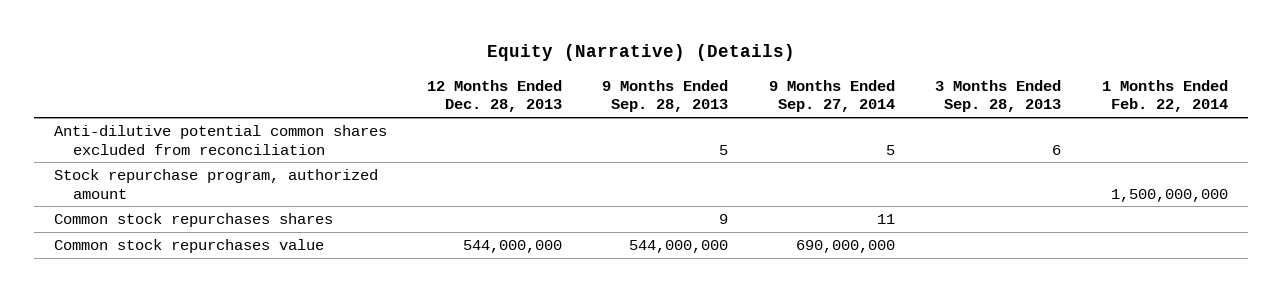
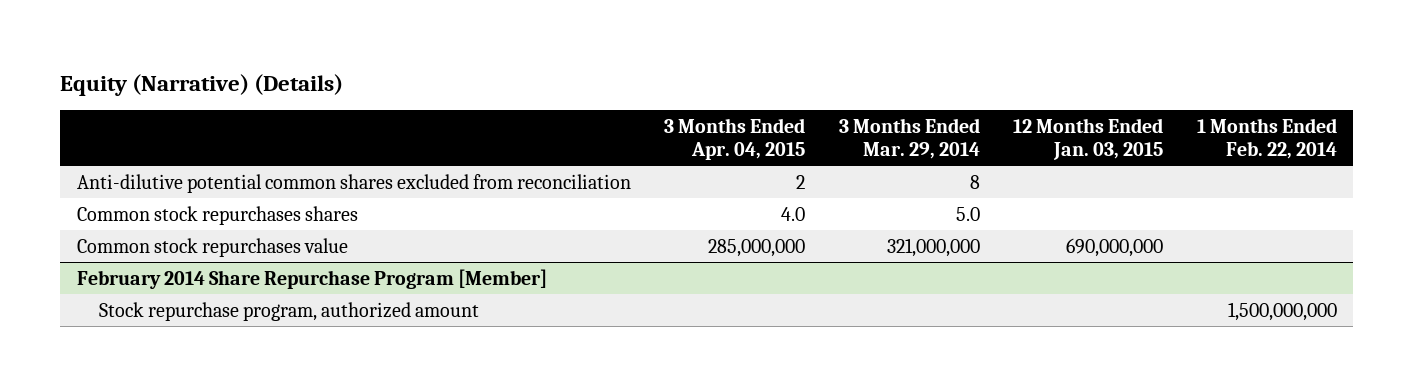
[427,79,563,113] 12 Months Ended Dec. 28, 2013 -> none
[602,79,729,113] 9 Months Ended Sep. 28, 2013 -> none
[768,79,895,113] 9 Months Ended Sep. 27, 2014 -> none
[935,79,1062,113] 3 Months Ended Sep. 28, 2013 -> none
none -> [664,117,806,161] 3 Months Ended Apr. 04, 2015
none -> [838,117,980,160] 3 Months Ended Mar. 29, 2014
none -> [1013,117,1164,161] 12 Months Ended Jan. 03, 2015
[53,168,378,199] Stock repurchase program, authorized amount -> none
none -> [76,268,547,289] February 2014 Share Repurchase Program [Member]
none -> [98,301,479,321] Stock repurchase program, authorized amount

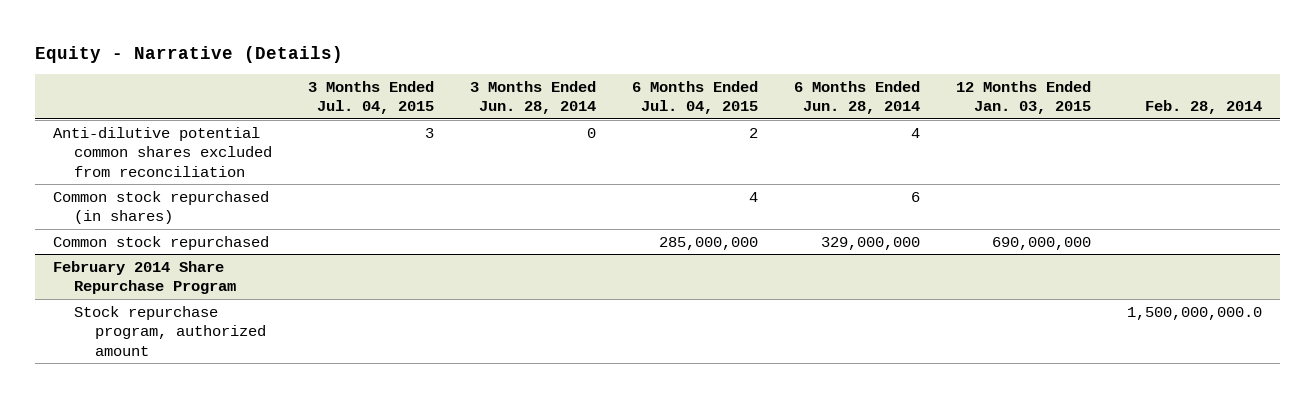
[60,73,344,96] Equity (Narrative) (Details) -> [34,45,343,63] Equity - Narrative (Details)
[664,117,806,161] 3 Months Ended Apr. 04, 2015 -> none
[838,117,980,160] 3 Months Ended Mar. 29, 2014 -> none
[1196,117,1337,160] 1 Months Ended Feb. 22, 2014 -> none
none -> [307,80,434,115] 3 Months Ended Jul. 04, 2015
none -> [469,80,596,115] 3 Months Ended Jun. 28, 2014
none -> [632,80,759,115] 6 Months Ended Jul. 04, 2015
none -> [794,80,921,115] 6 Months Ended Jun. 28, 2014
none -> [1145,100,1263,115] Feb. 28, 2014
[76,205,358,225] Common stock repurchases shares -> [52,190,269,225] Common stock repurchased (in shares)
[76,237,348,257] Common stock repurchases value -> [52,235,269,250] Common stock repurchased
[76,268,547,289] February 2014 Share Repurchase Program [Member] -> [52,260,236,295] February 2014 Share Repurchase Program

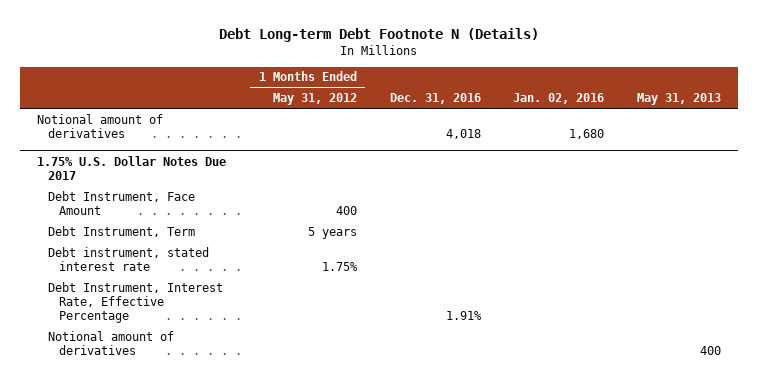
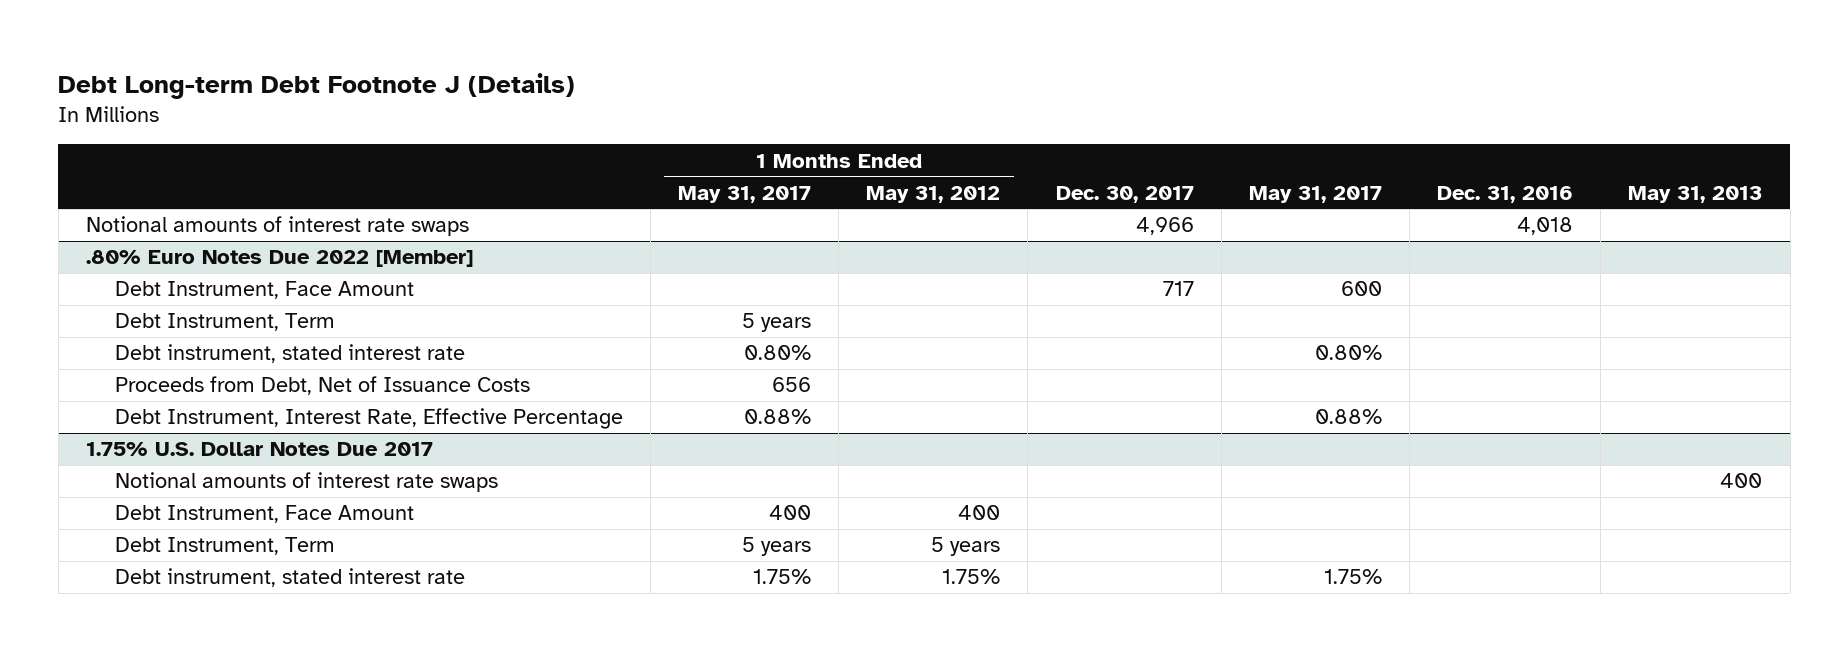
[219,27,540,42] Debt Long-term Debt Footnote N (Details) -> [58,72,576,99] Debt Long-term Debt Footnote J (Details)
[513,93,605,105] Jan. 02, 2016 -> none
none -> [677,185,811,203] May 31, 2017
none -> [1055,185,1194,203] Dec. 30, 2017
none -> [1248,185,1382,203] May 31, 2017
[36,113,163,138] Notional amount of derivatives -> [86,216,470,237] Notional amounts of interest rate swaps
none -> [86,250,474,268] .80% Euro Notes Due 2022 [Member]
none -> [114,281,414,300] Debt Instrument, Face Amount
none -> [114,313,335,332] Debt Instrument, Term
none -> [114,344,465,364] Debt instrument, stated interest rate
none -> [114,376,530,396] Proceeds from Debt, Net of Issuance Costs
none -> [114,408,623,430] Debt Instrument, Interest Rate, Effective Percentage
none -> [114,472,498,493] Notional amounts of interest rate swaps
[47,281,223,323] Debt Instrument, Interest Rate, Effective Percentage -> none
[47,330,174,355] Notional amount of derivatives -> none

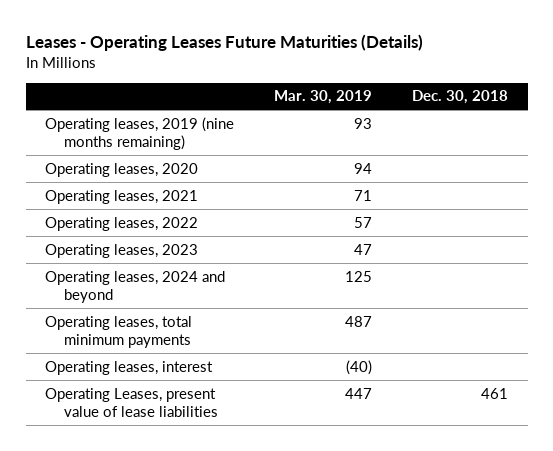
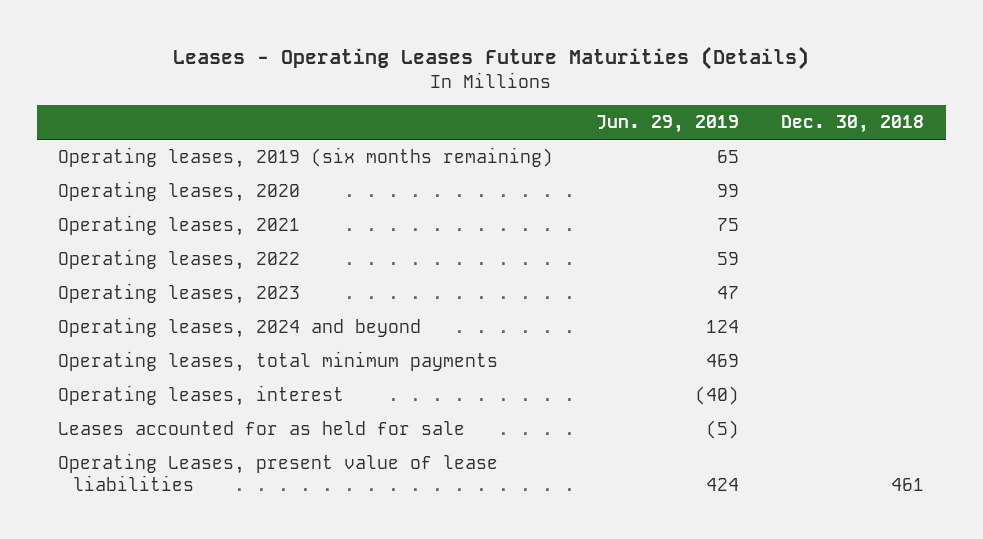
[274,90,373,105] Mar. 30, 2019 -> none
none -> [595,115,739,134] Jun. 29, 2019
[45,116,235,150] Operating leases, 2019 (nine months remaining) -> [58,147,554,169] Operating leases, 2019 (six months remaining)
none -> [58,421,466,436] Leases accounted for as held for sale

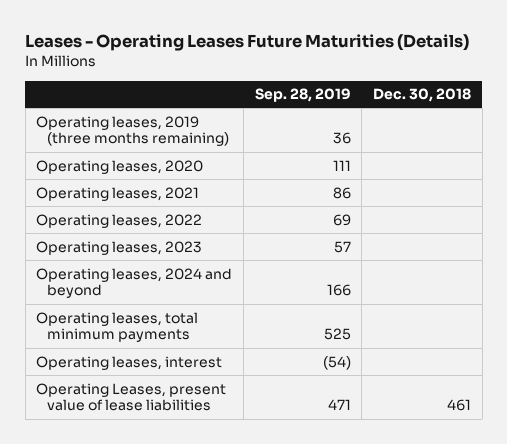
[595,115,739,134] Jun. 29, 2019 -> none
none -> [254,88,351,103] Sep. 28, 2019
[58,147,554,169] Operating leases, 2019 (six months remaining) -> [36,115,230,147] Operating leases, 2019 (three months remaining)
[58,421,466,436] Leases accounted for as held for sale -> none

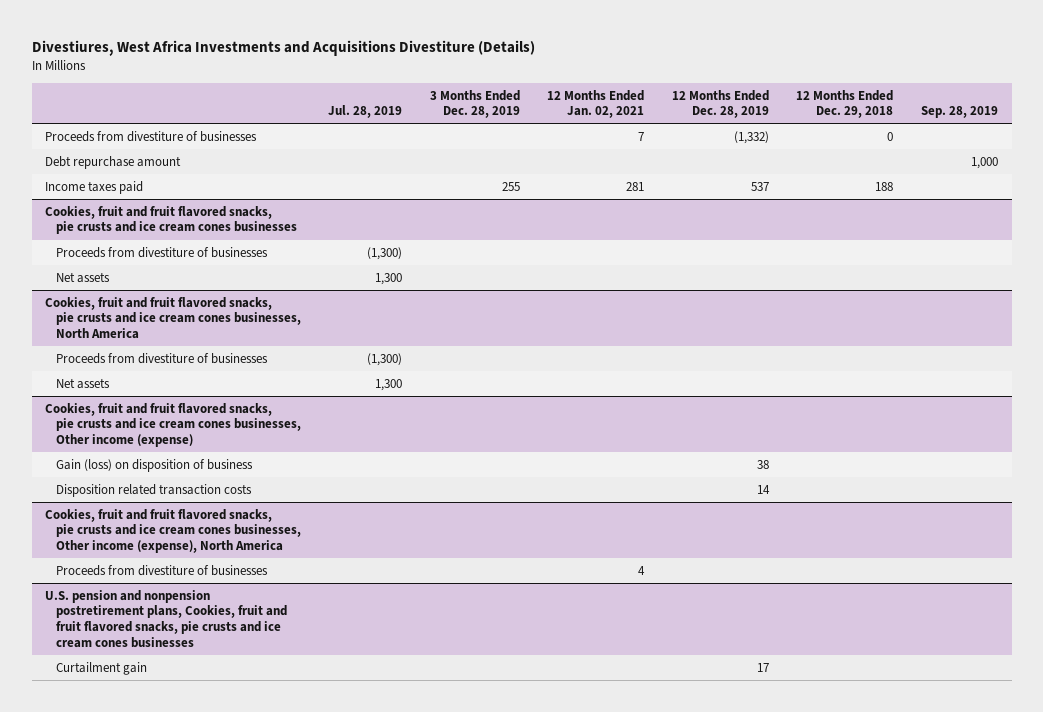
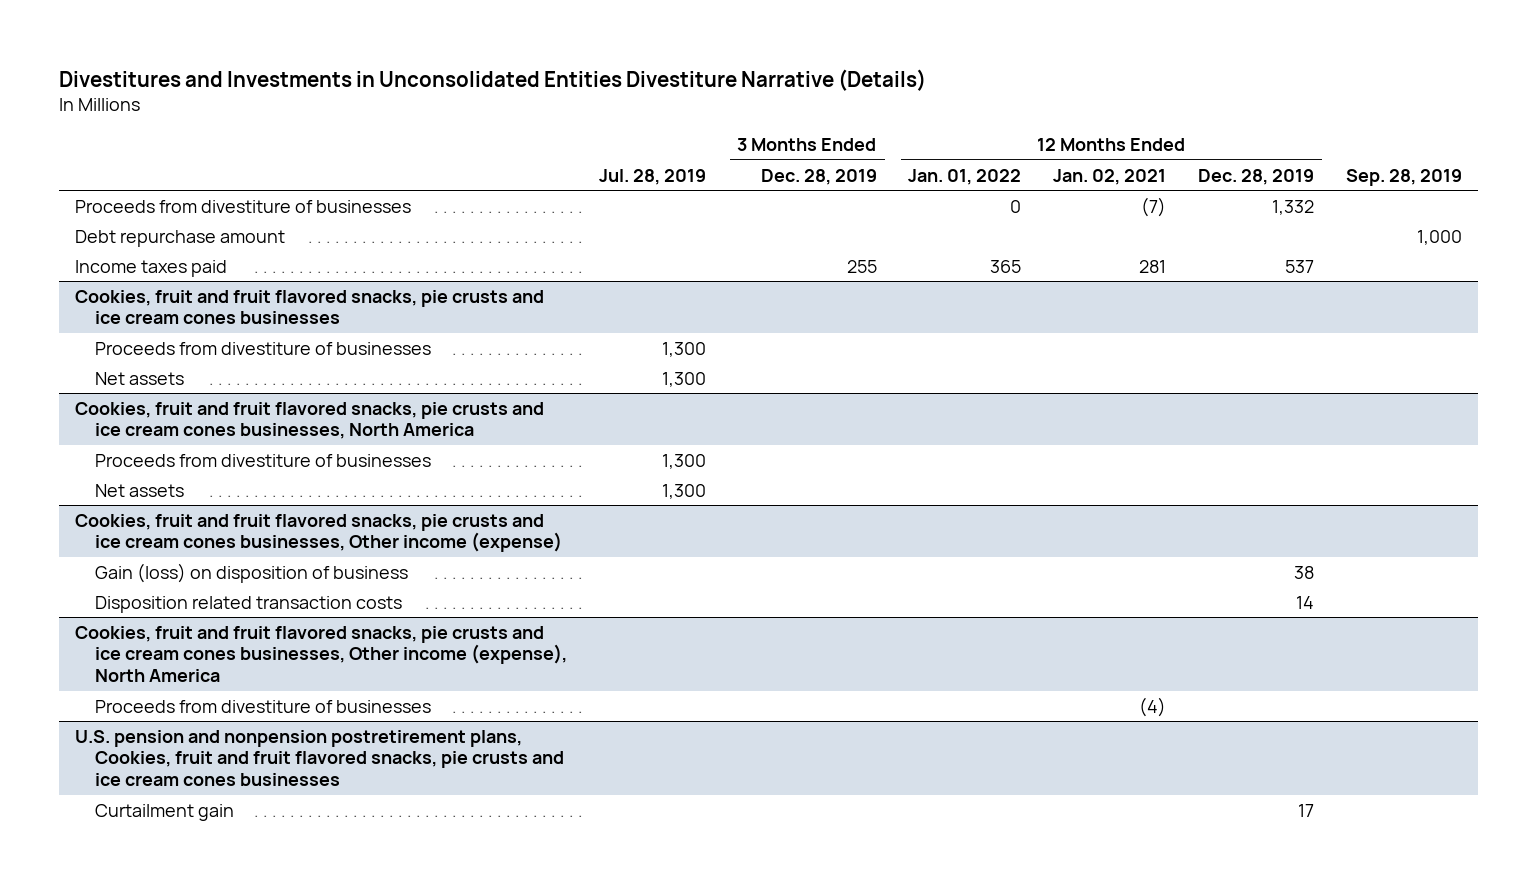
[31,39,535,56] Divestiures, West Africa Investments and Acquisitions Divestiture (Details) -> [59,69,927,92] Divestitures and Investments in Unconsolidated Entities Divestiture Narrative (Details)
[796,89,894,119] 12 Months Ended Dec. 29, 2018 -> none
none -> [908,168,1022,185] Jan. 01, 2022
[638,131,645,141] 7 -> [1141,196,1167,217] (7)
[733,130,769,144] (1,332) -> [1272,199,1315,215] 1,332
[367,246,403,260] (1,300) -> [661,341,706,357] 1,300
[367,352,403,366] (1,300) -> [661,453,706,469] 1,300
[638,565,646,575] 4 -> [1139,696,1167,717] (4)

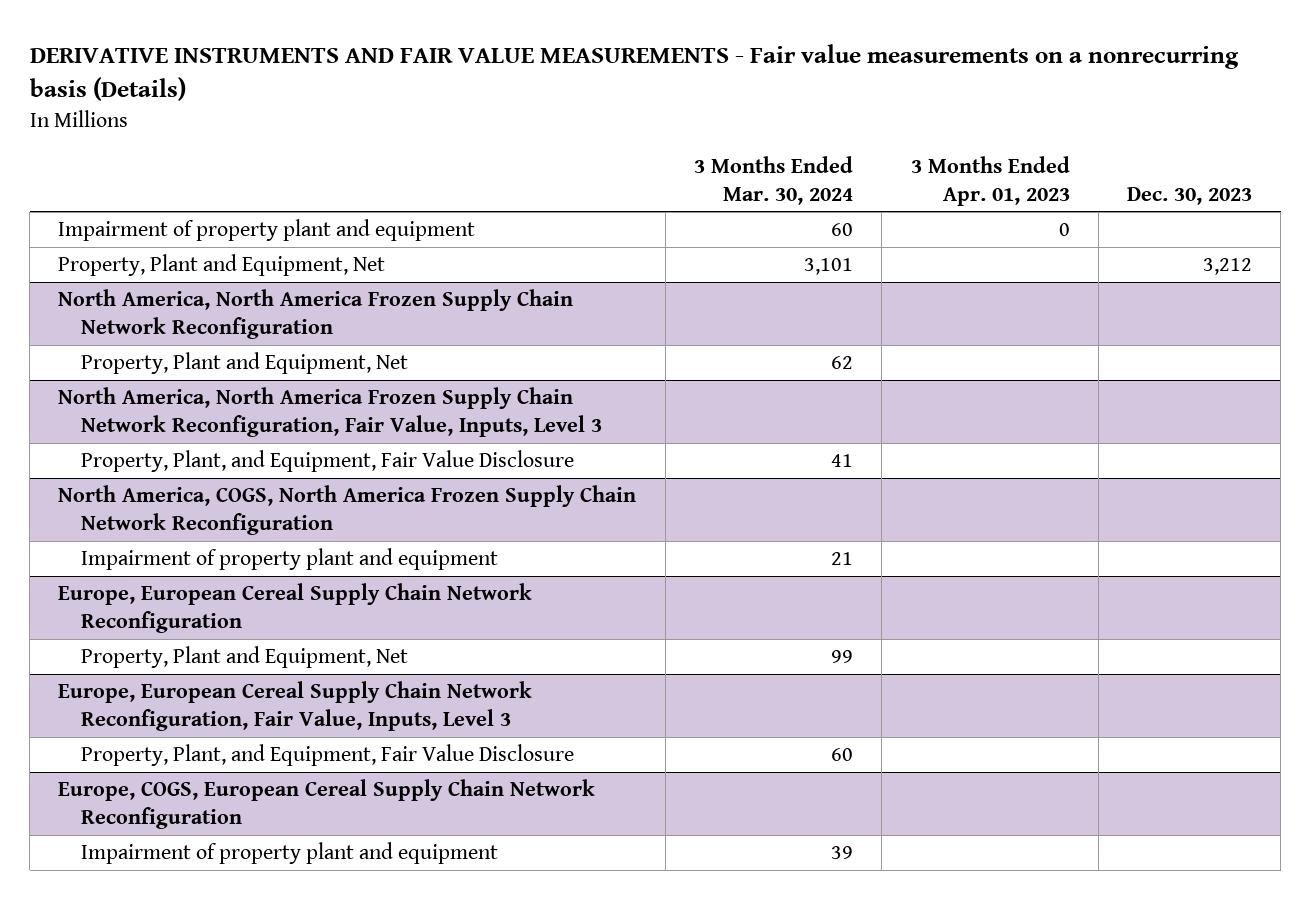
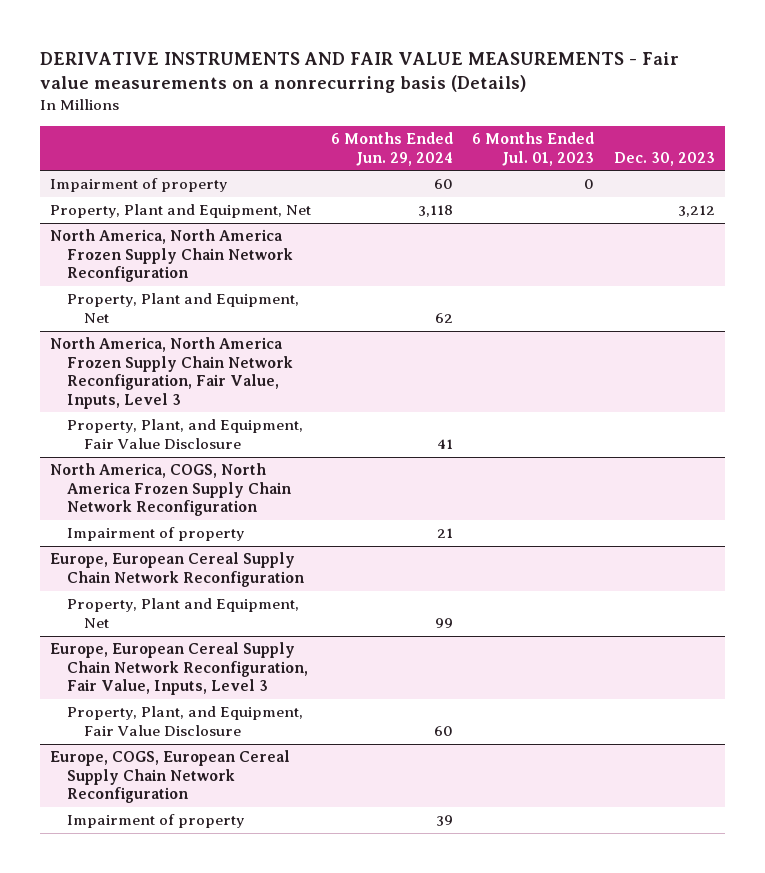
[694,155,854,205] 3 Months Ended Mar. 30, 2024 -> none
[910,155,1070,206] 3 Months Ended Apr. 01, 2023 -> none
none -> [330,132,453,166] 6 Months Ended Jun. 29, 2024
none -> [472,132,595,166] 6 Months Ended Jul. 01, 2023
[58,219,476,242] Impairment of property plant and equipment -> [50,178,228,193] Impairment of property
[81,548,499,571] Impairment of property plant and equipment -> [66,527,244,542] Impairment of property
[81,842,499,865] Impairment of property plant and equipment -> [66,814,244,829] Impairment of property

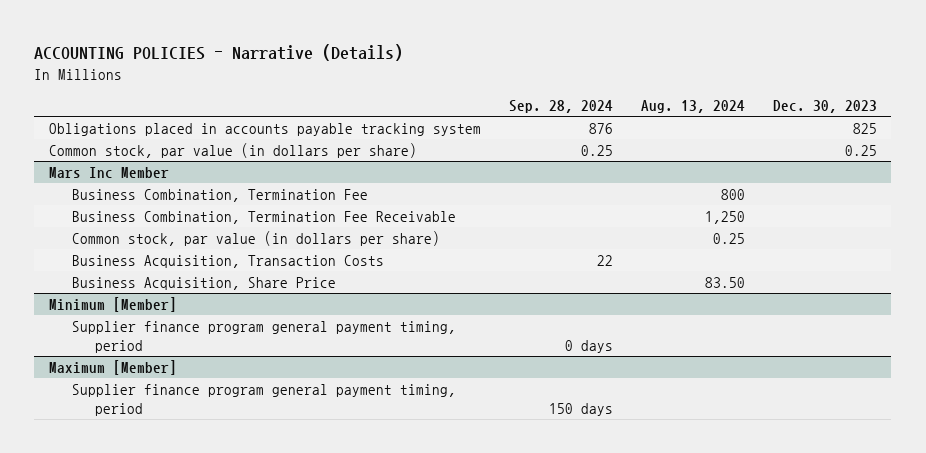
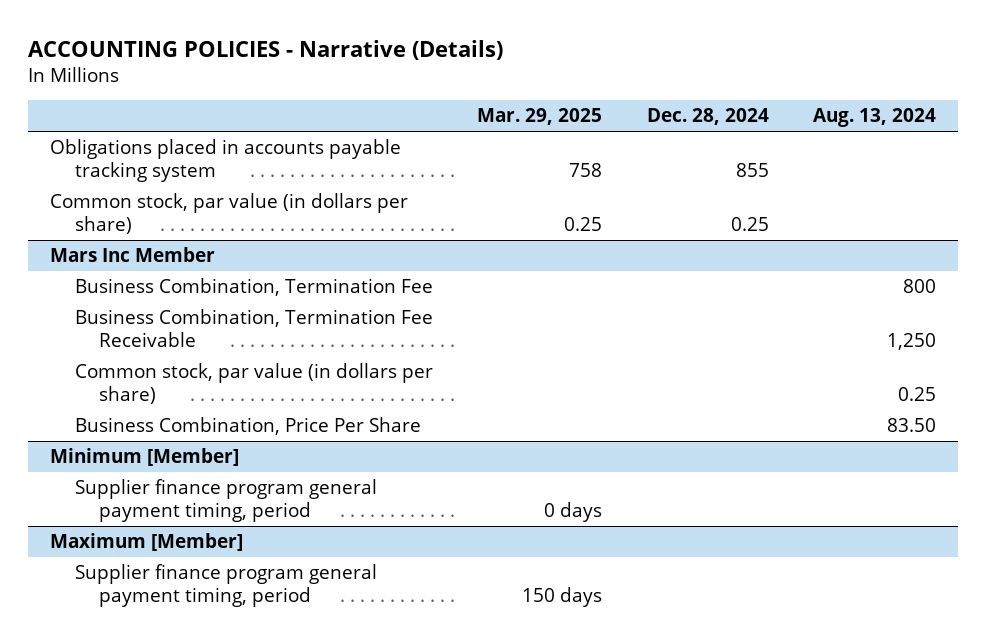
[508,99,613,113] Sep. 28, 2024 -> none
[773,99,878,113] Dec. 30, 2023 -> none
none -> [477,108,603,126] Mar. 29, 2025
none -> [646,108,769,126] Dec. 28, 2024
[71,255,384,269] Business Acquisition, Transaction Costs -> none
[71,277,336,291] Business Acquisition, Share Price -> [74,417,421,436] Business Combination, Price Per Share

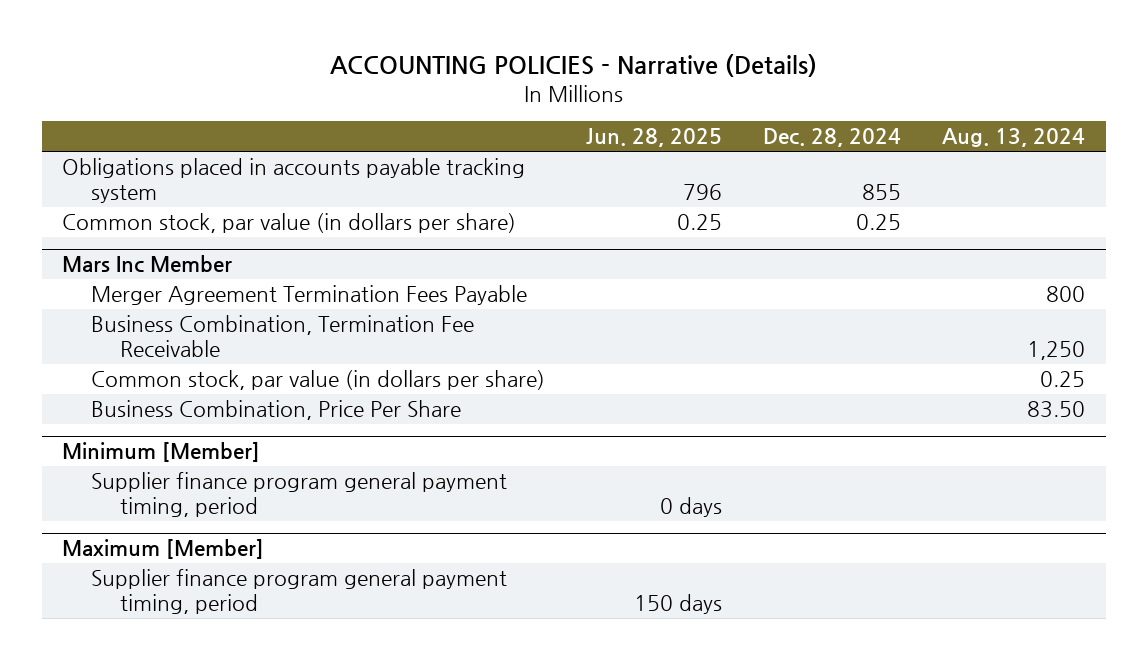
[477,108,603,126] Mar. 29, 2025 -> none
none -> [586,128,723,148] Jun. 28, 2025
[74,278,433,297] Business Combination, Termination Fee -> [90,285,527,306] Merger Agreement Termination Fees Payable

